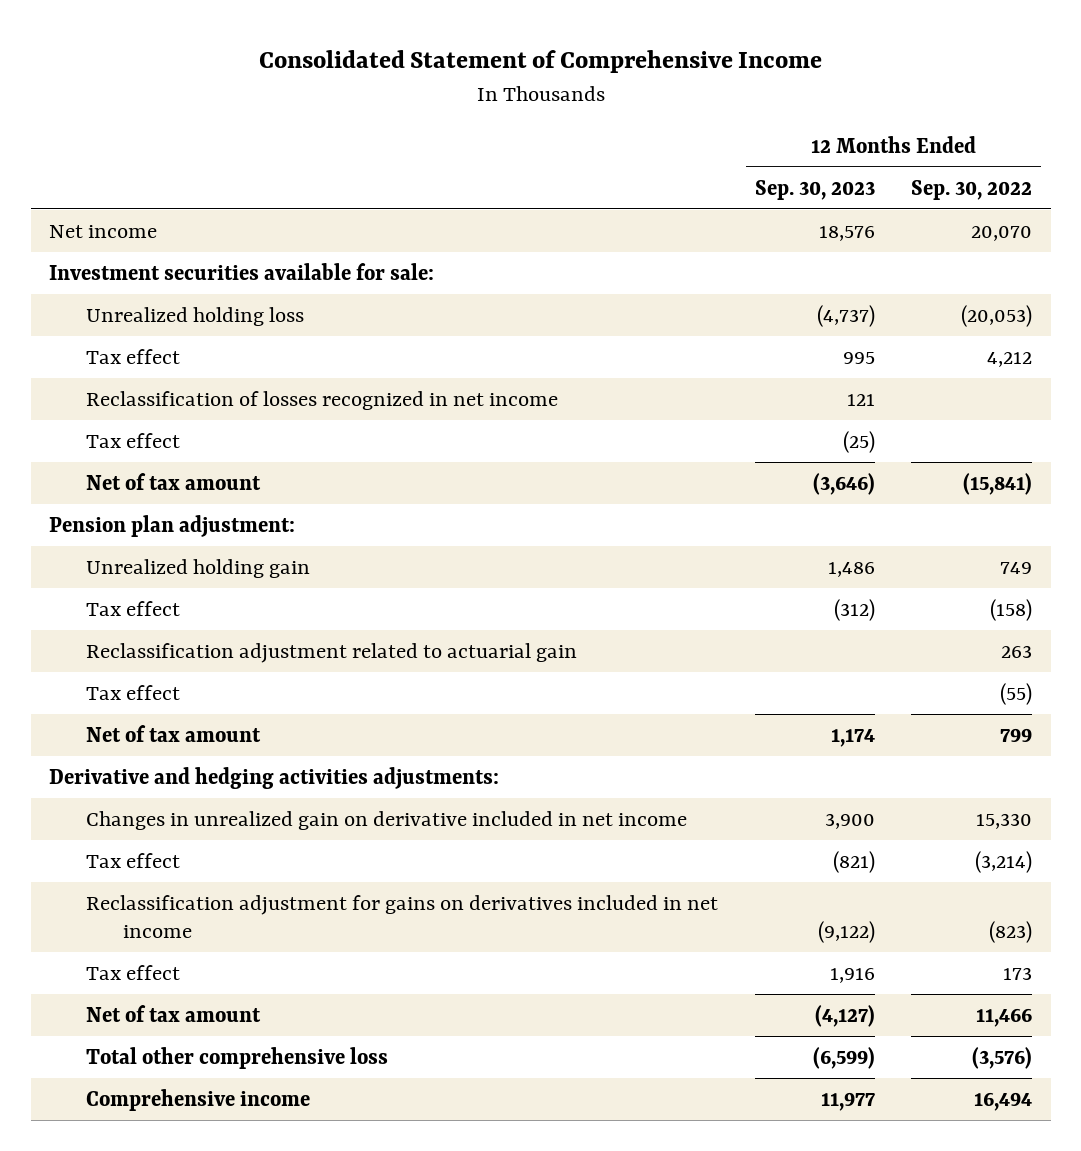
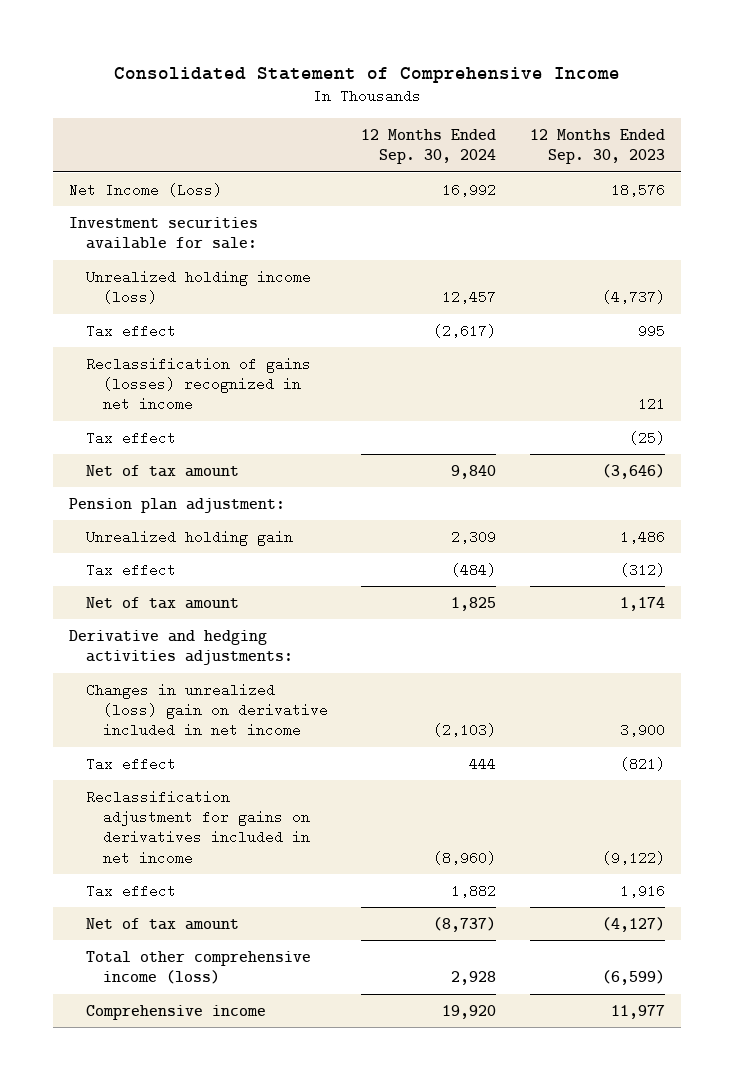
[911,179,1033,200] Sep. 30, 2022 -> none
none -> [361,128,497,165] 12 Months Ended Sep. 30, 2024
[49,224,158,238] Net income -> [69,182,223,197] Net Income (Loss)
[86,306,305,326] Unrealized holding loss -> [86,269,312,305] Unrealized holding income (loss)
[86,390,559,410] Reclassification of losses recognized in net income -> [86,356,312,412] Reclassification of gains (losses) recognized in net income
[86,642,578,663] Reclassification adjustment related to actuarial gain -> none
[86,684,181,700] Tax effect -> none
[86,810,688,830] Changes in unrealized gain on derivative included in net income -> [86,682,329,738] Changes in unrealized (loss) gain on derivative included in net income
[86,1046,389,1069] Total other comprehensive loss -> [86,950,312,985] Total other comprehensive income (loss)

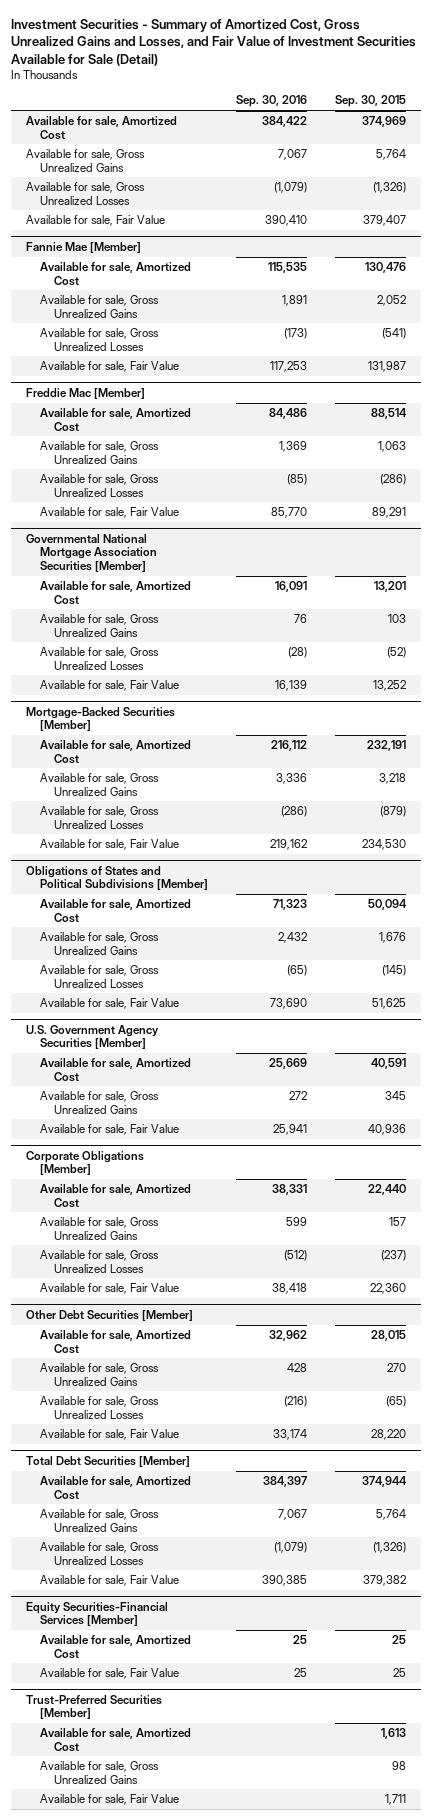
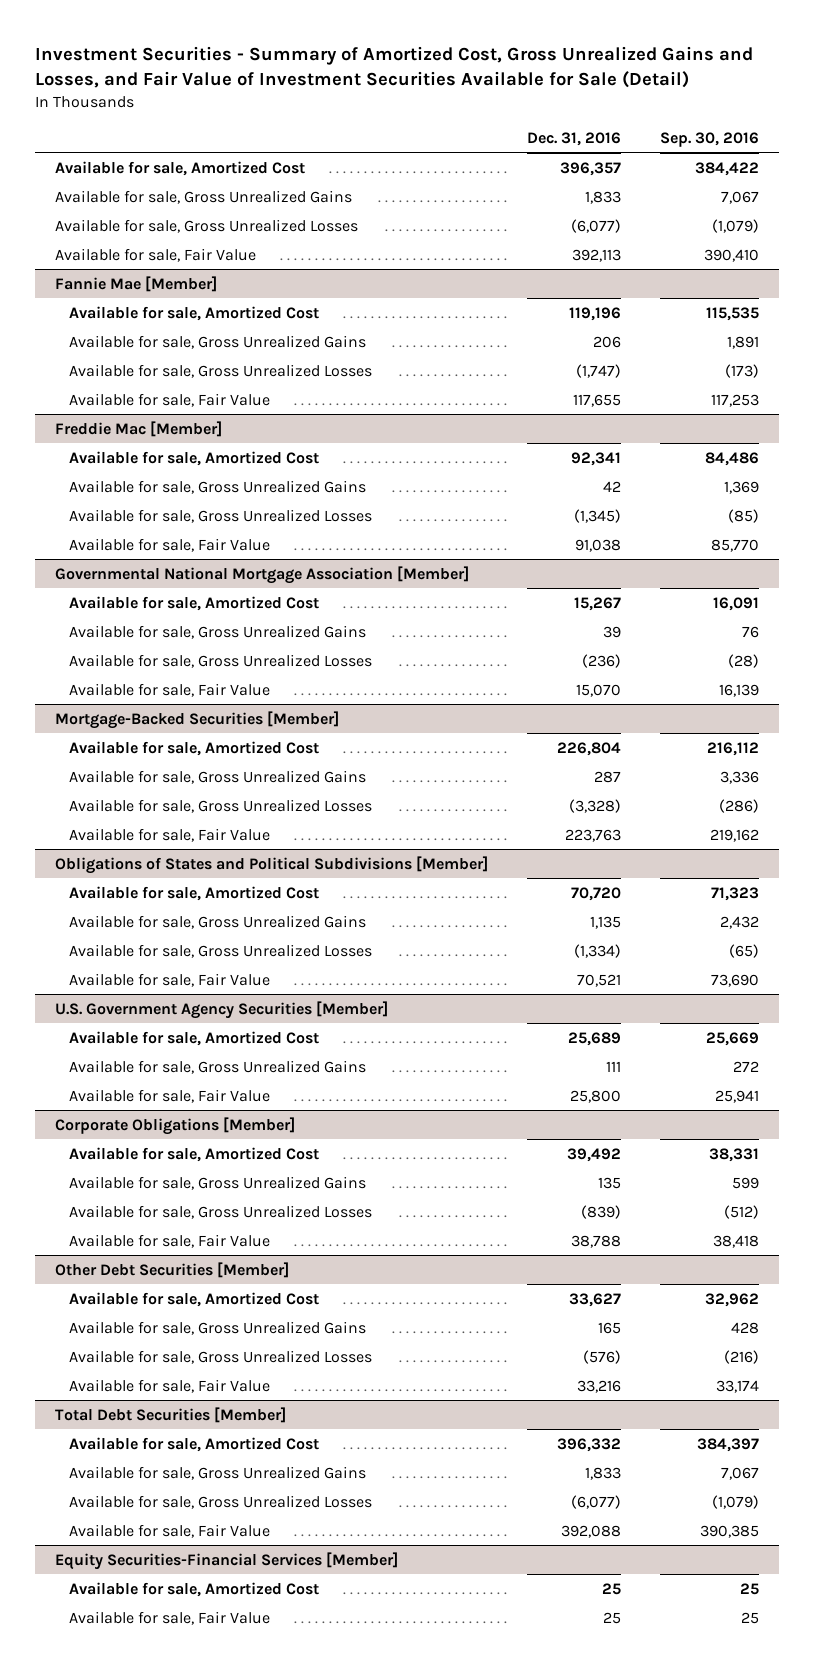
[335,95,407,108] Sep. 30, 2015 -> none
none -> [526,131,621,146] Dec. 31, 2016
[25,533,157,573] Governmental National Mortgage Association Securities [Member] -> [54,565,469,584] Governmental National Mortgage Association [Member]
[25,1694,162,1720] Trust-Preferred Securities [Member] -> none
[39,1727,191,1752] Available for sale, Amortized Cost -> none
[39,1760,159,1784] Available for sale, Gross Unrealized Gains -> none
[39,1793,179,1805] Available for sale, Fair Value -> none

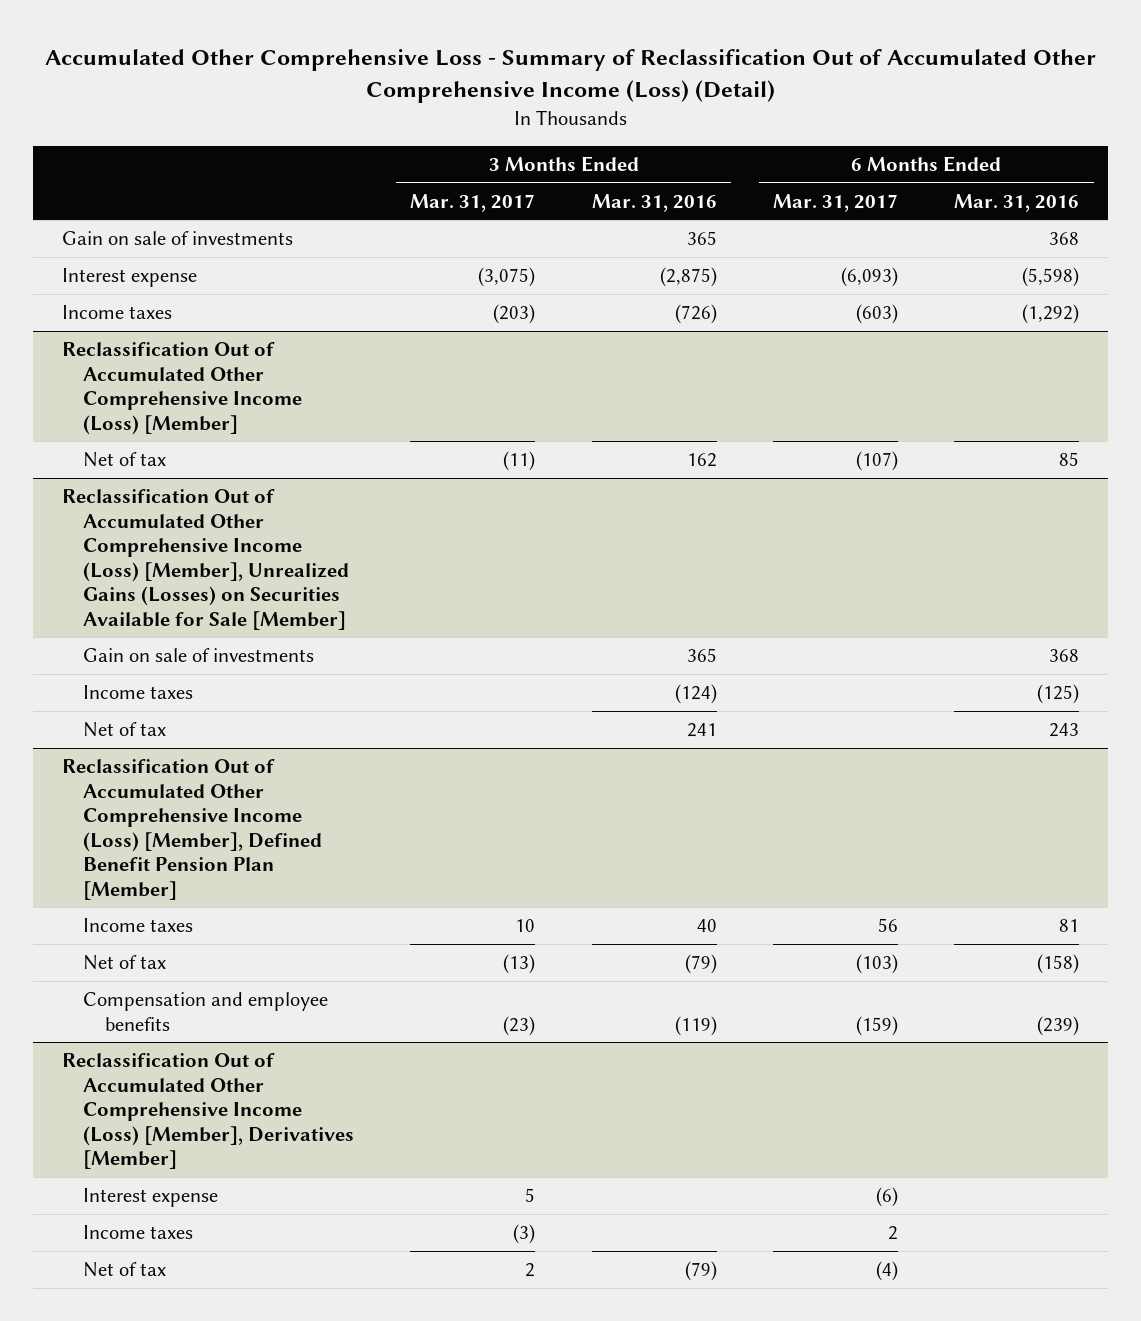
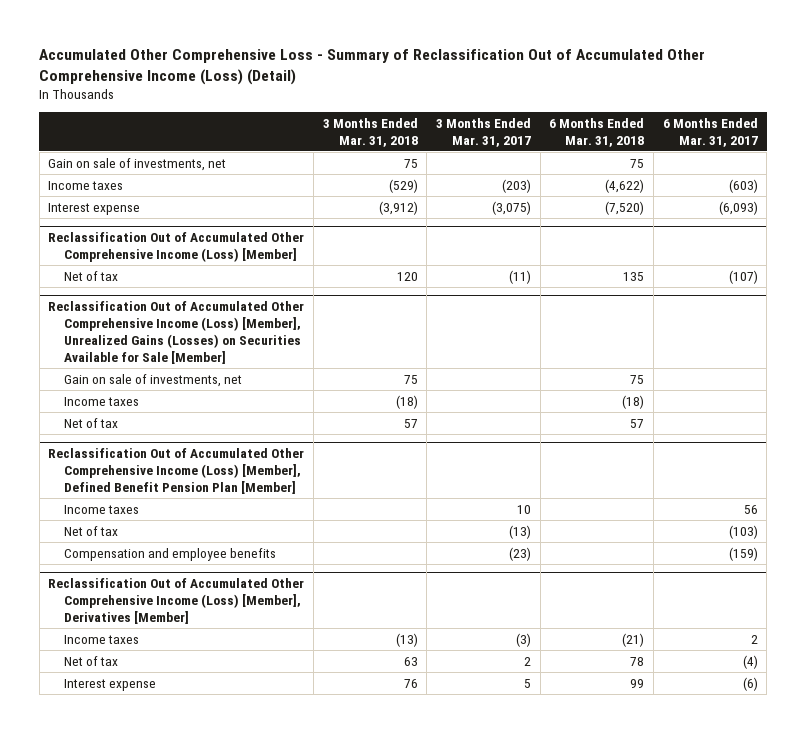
[591,193,717,212] Mar. 31, 2016 -> none
[954,193,1080,212] Mar. 31, 2016 -> none
none -> [322,117,418,147] 3 Months Ended Mar. 31, 2018
none -> [549,117,645,147] 6 Months Ended Mar. 31, 2018
[61,231,293,246] Gain on sale of investments -> [48,157,227,171] Gain on sale of investments, net
[61,268,197,288] Interest expense -> [48,202,141,215] Interest expense
[83,648,315,663] Gain on sale of investments -> [63,373,242,387] Gain on sale of investments, net
[83,1188,219,1208] Interest expense -> [63,678,156,691] Interest expense

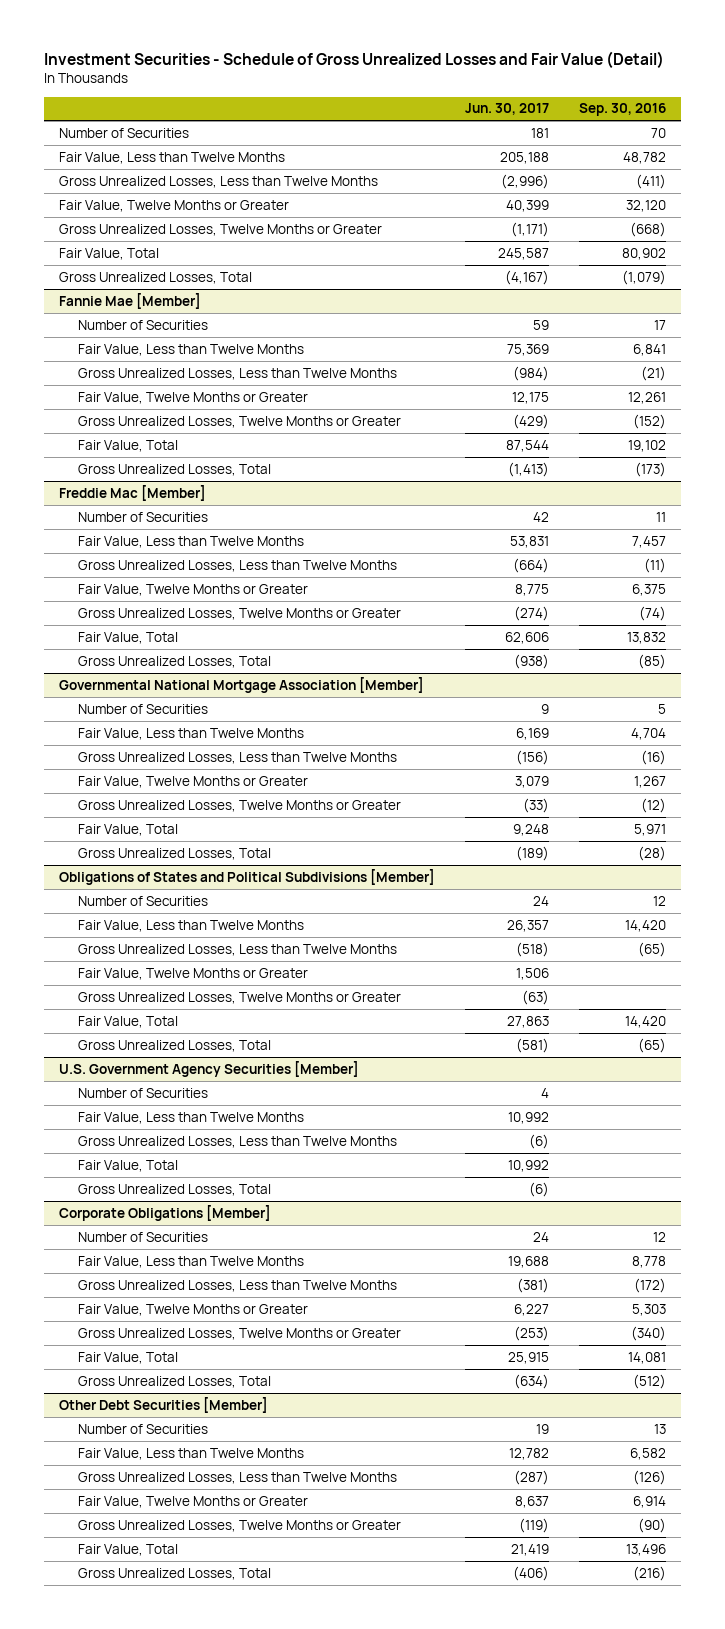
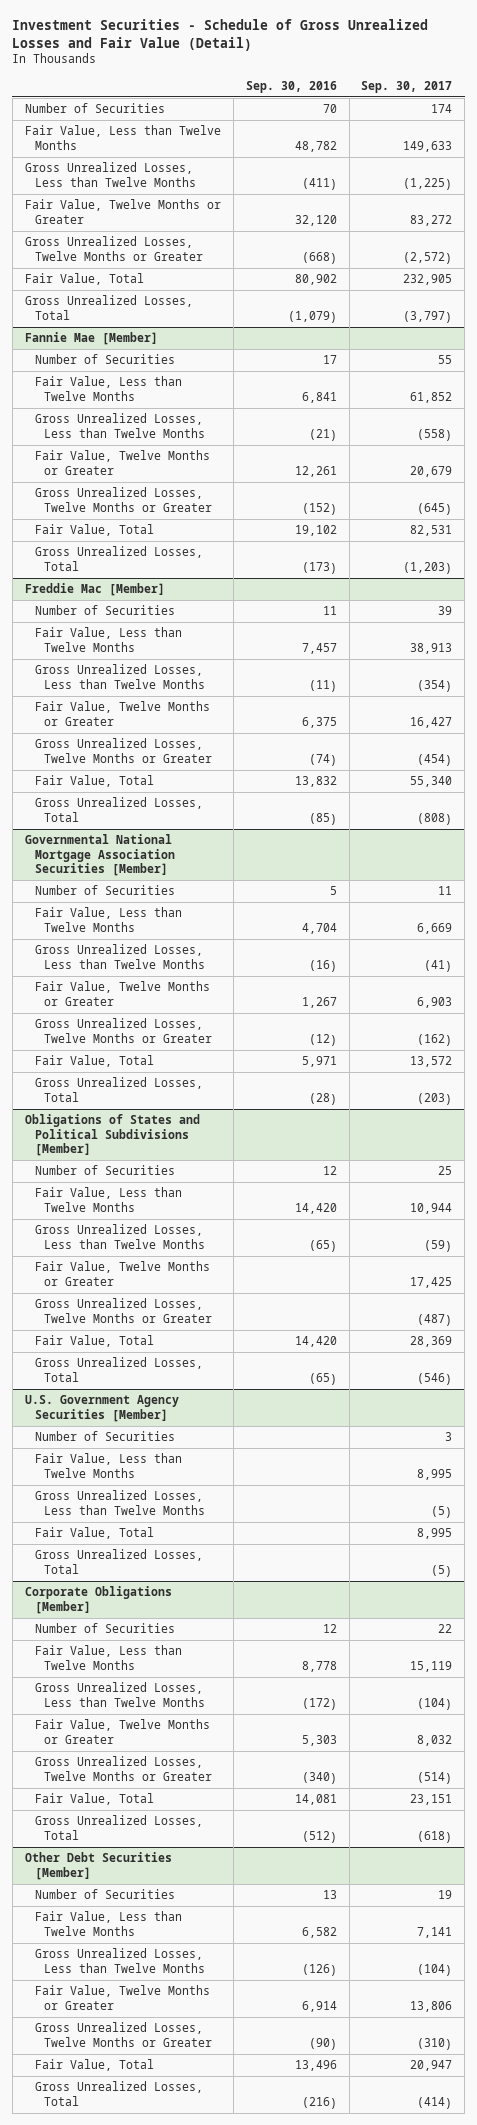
[465,103,550,116] Jun. 30, 2017 -> none
none -> [361,80,453,93] Sep. 30, 2017
[59,676,425,693] Governmental National Mortgage Association [Member] -> [24,834,175,877] Governmental National Mortgage Association Securities [Member]

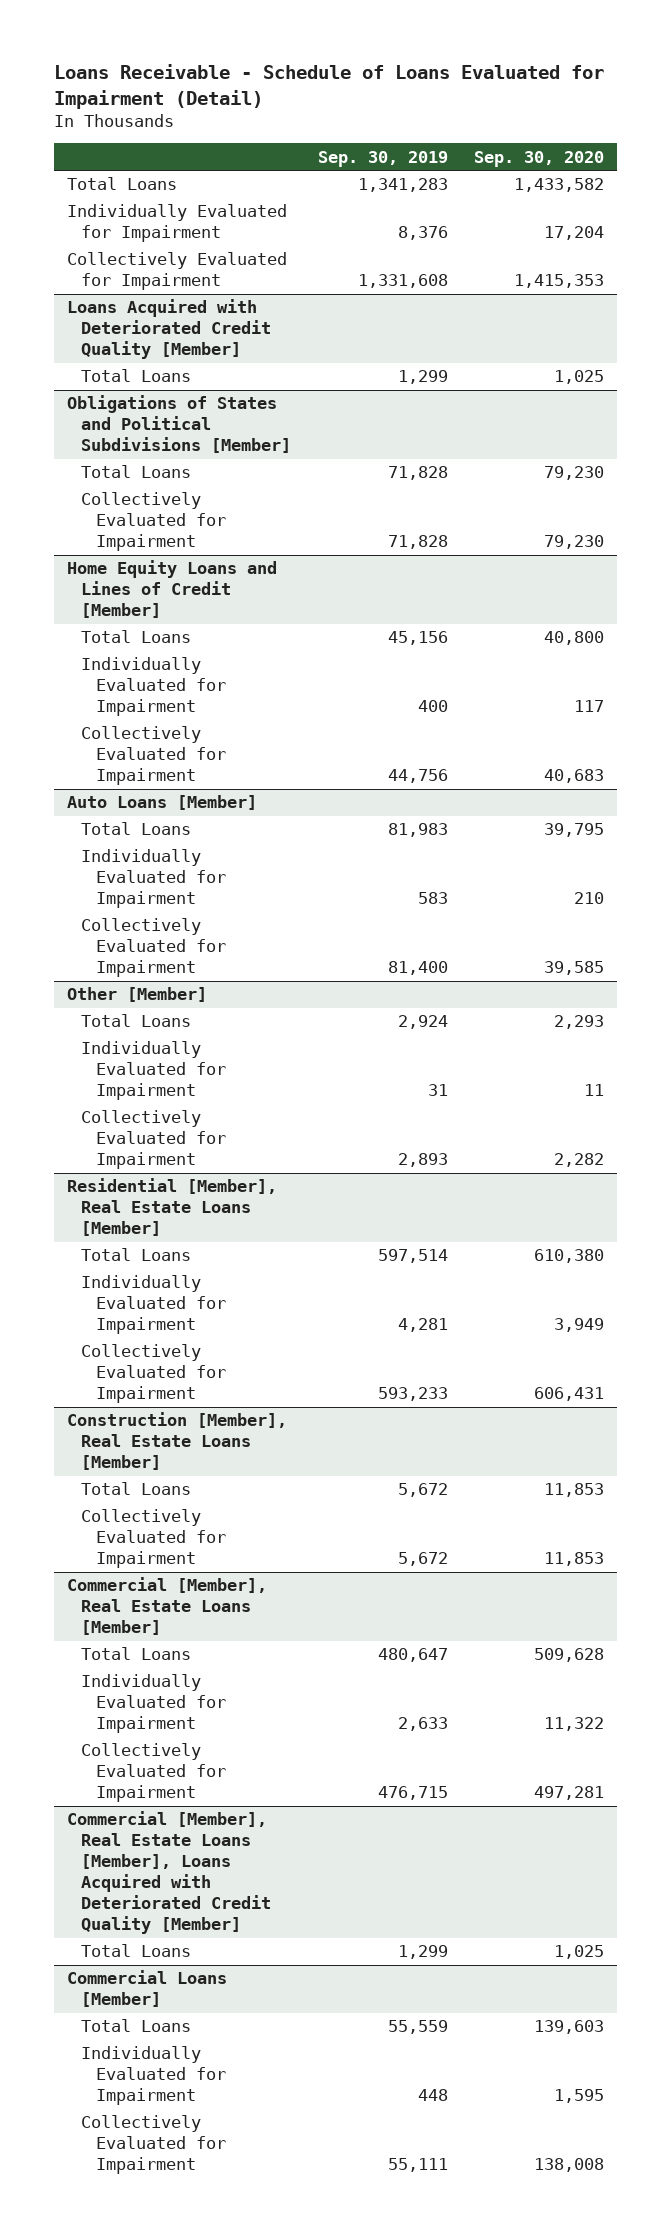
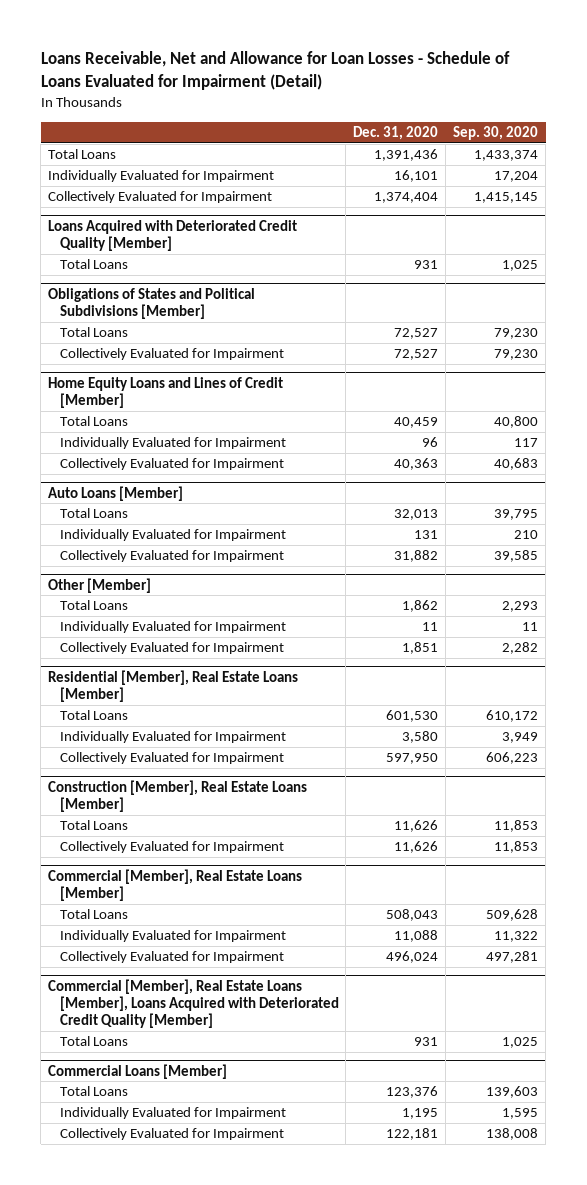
[53,64,604,109] Loans Receivable - Schedule of Loans Evaluated for Impairment (Detail) -> [40,50,510,90] Loans Receivable, Net and Allowance for Loan Losses - Schedule of Loans Evaluated for Impairment (Detail)
[317,150,448,167] Sep. 30, 2019 -> none
none -> [353,125,439,140] Dec. 31, 2020
[514,178,605,193] 1,433,582 -> [474,150,539,162] 1,433,374
[514,274,605,289] 1,415,353 -> [474,192,539,204] 1,415,145
[534,1249,605,1264] 610,380 -> [486,710,539,723] 610,172
[534,1387,605,1402] 606,431 -> [486,752,539,765] 606,223

